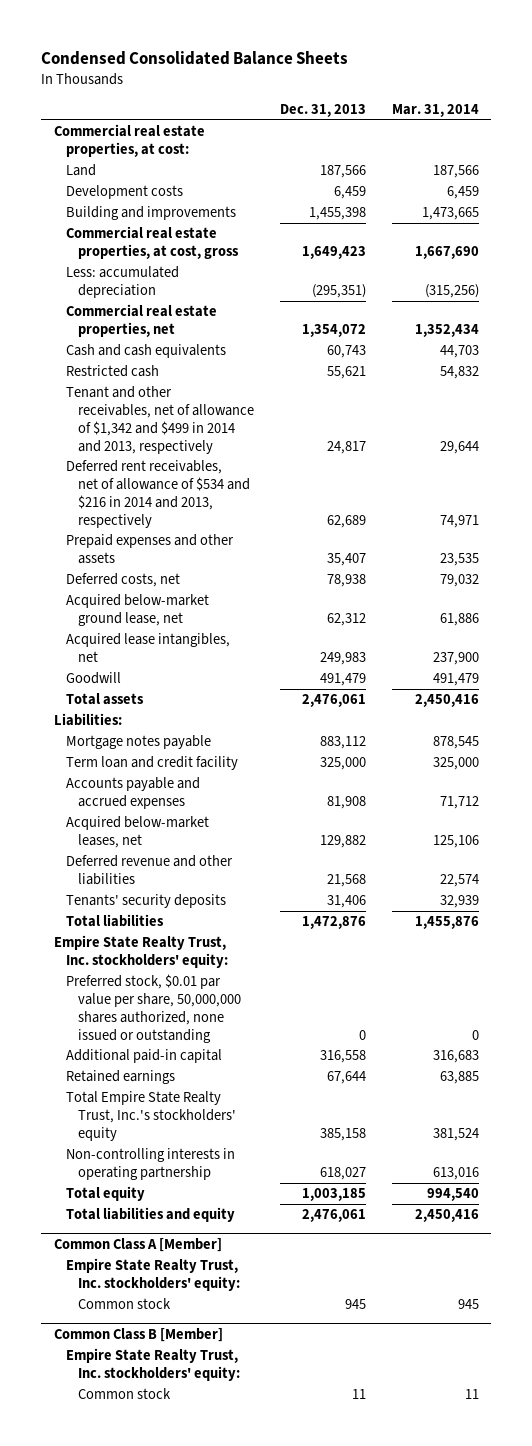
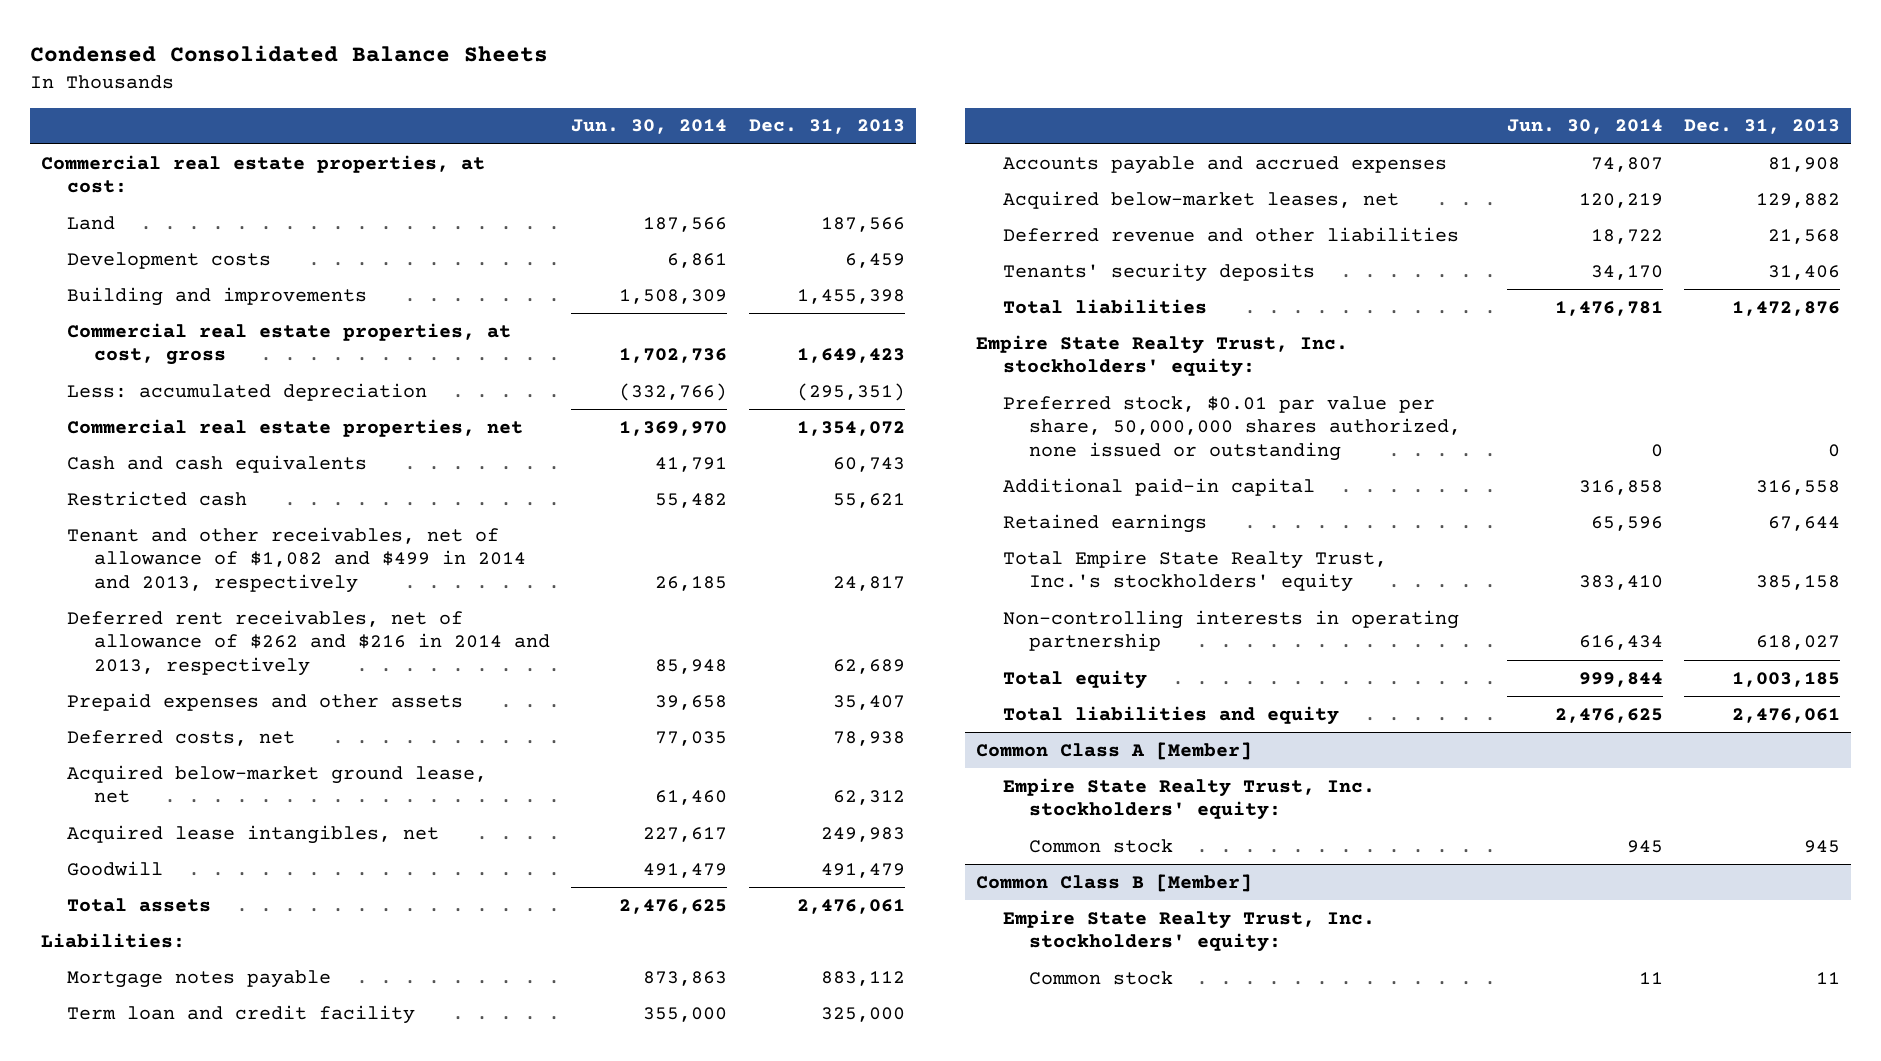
[391,103,479,117] Mar. 31, 2014 -> none
none -> [571,119,728,135] Jun. 30, 2014
[65,386,255,454] Tenant and other receivables, net of allowance of $1,342 and $499 in 2014 and 2013, respectively -> [67,526,526,594] Tenant and other receivables, net of allowance of $1,082 and $499 in 2014 and 2013, respectively
[65,460,251,528] Deferred rent receivables, net of allowance of $534 and $216 in 2014 and 2013, respectively -> [67,609,550,677] Deferred rent receivables, net of allowance of $262 and $216 in 2014 and 2013, respectively

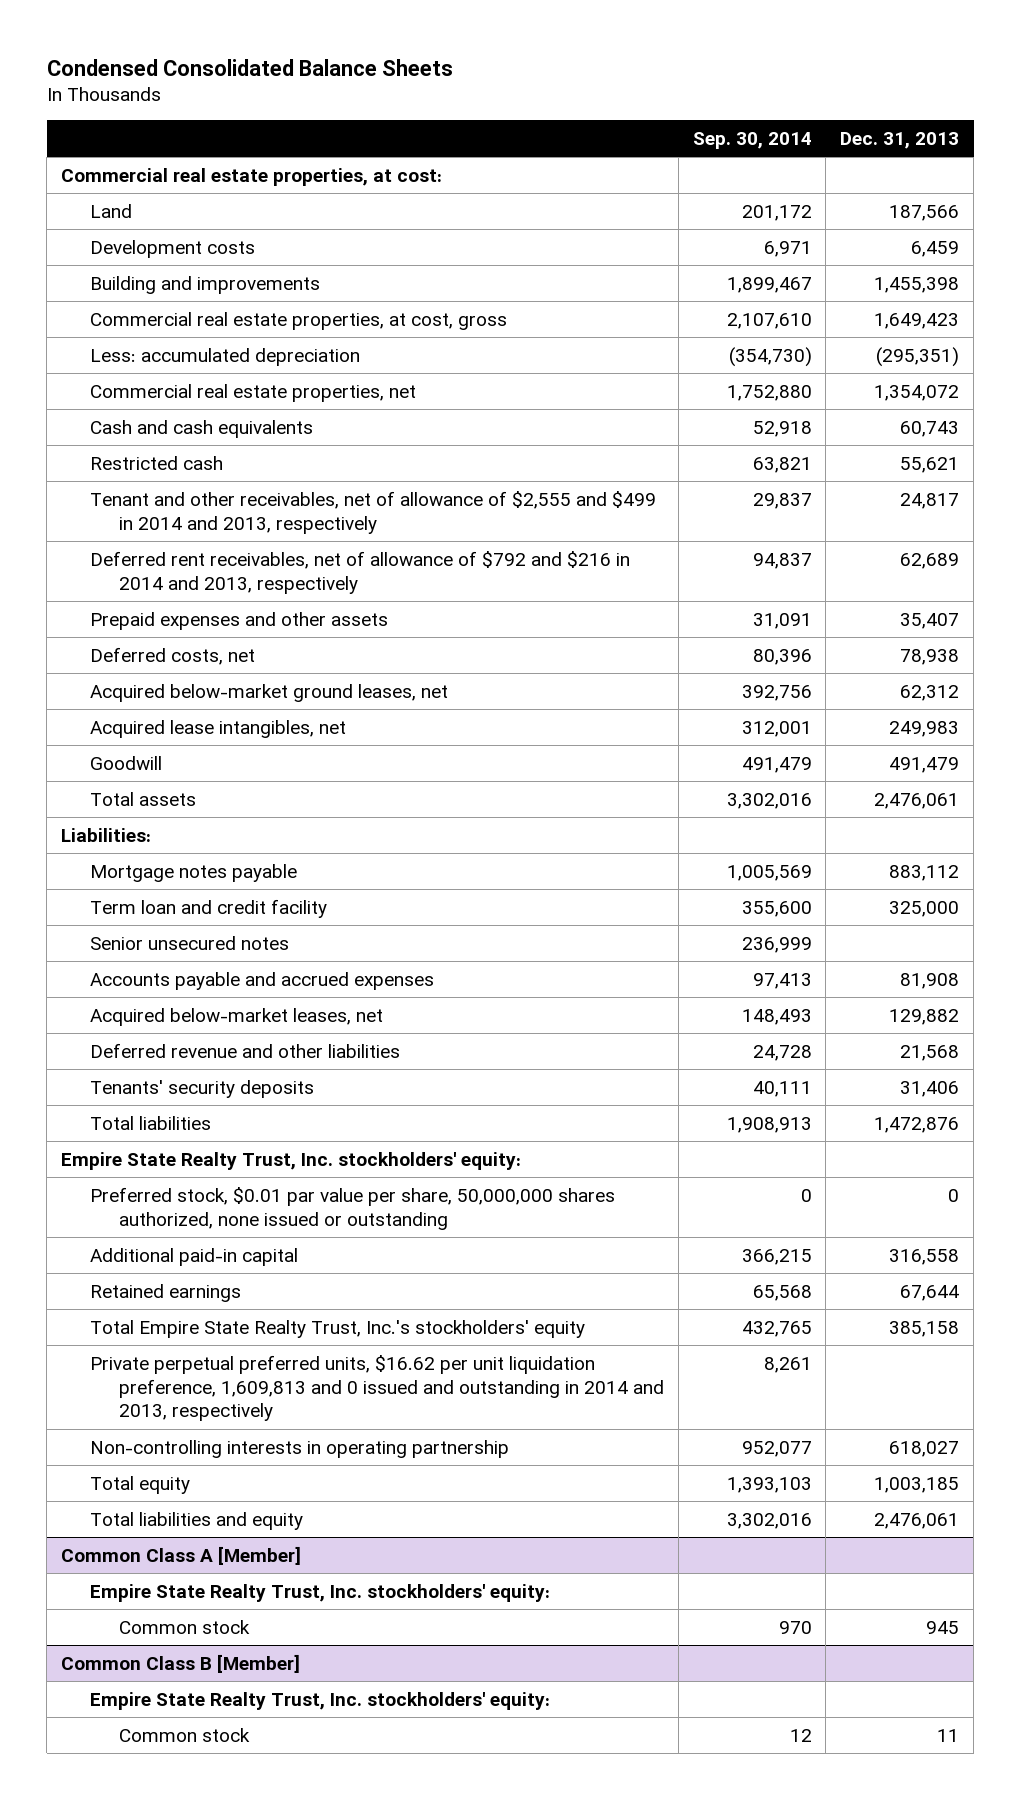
[571,119,728,135] Jun. 30, 2014 -> none
none -> [692,132,812,150] Sep. 30, 2014
[67,526,526,594] Tenant and other receivables, net of allowance of $1,082 and $499 in 2014 and 2013, respectively -> [89,490,656,534] Tenant and other receivables, net of allowance of $2,555 and $499 in 2014 and 2013, respectively
[67,609,550,677] Deferred rent receivables, net of allowance of $262 and $216 in 2014 and 2013, respectively -> [89,550,630,594] Deferred rent receivables, net of allowance of $792 and $216 in 2014 and 2013, respectively
[67,764,488,804] Acquired below-market ground lease, net -> [89,683,448,702] Acquired below-market ground leases, net
none -> [89,935,289,950] Senior unsecured notes
none -> [89,1354,664,1422] Private perpetual preferred units, $16.62 per unit liquidation preference, 1,609,813 and 0 issued and outstanding in 2014 and 2013, respectively

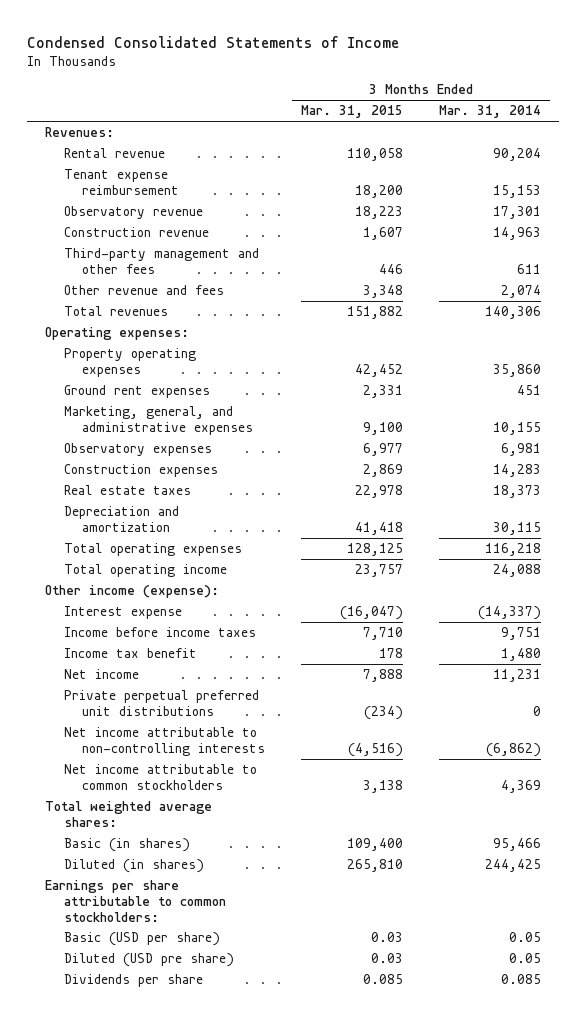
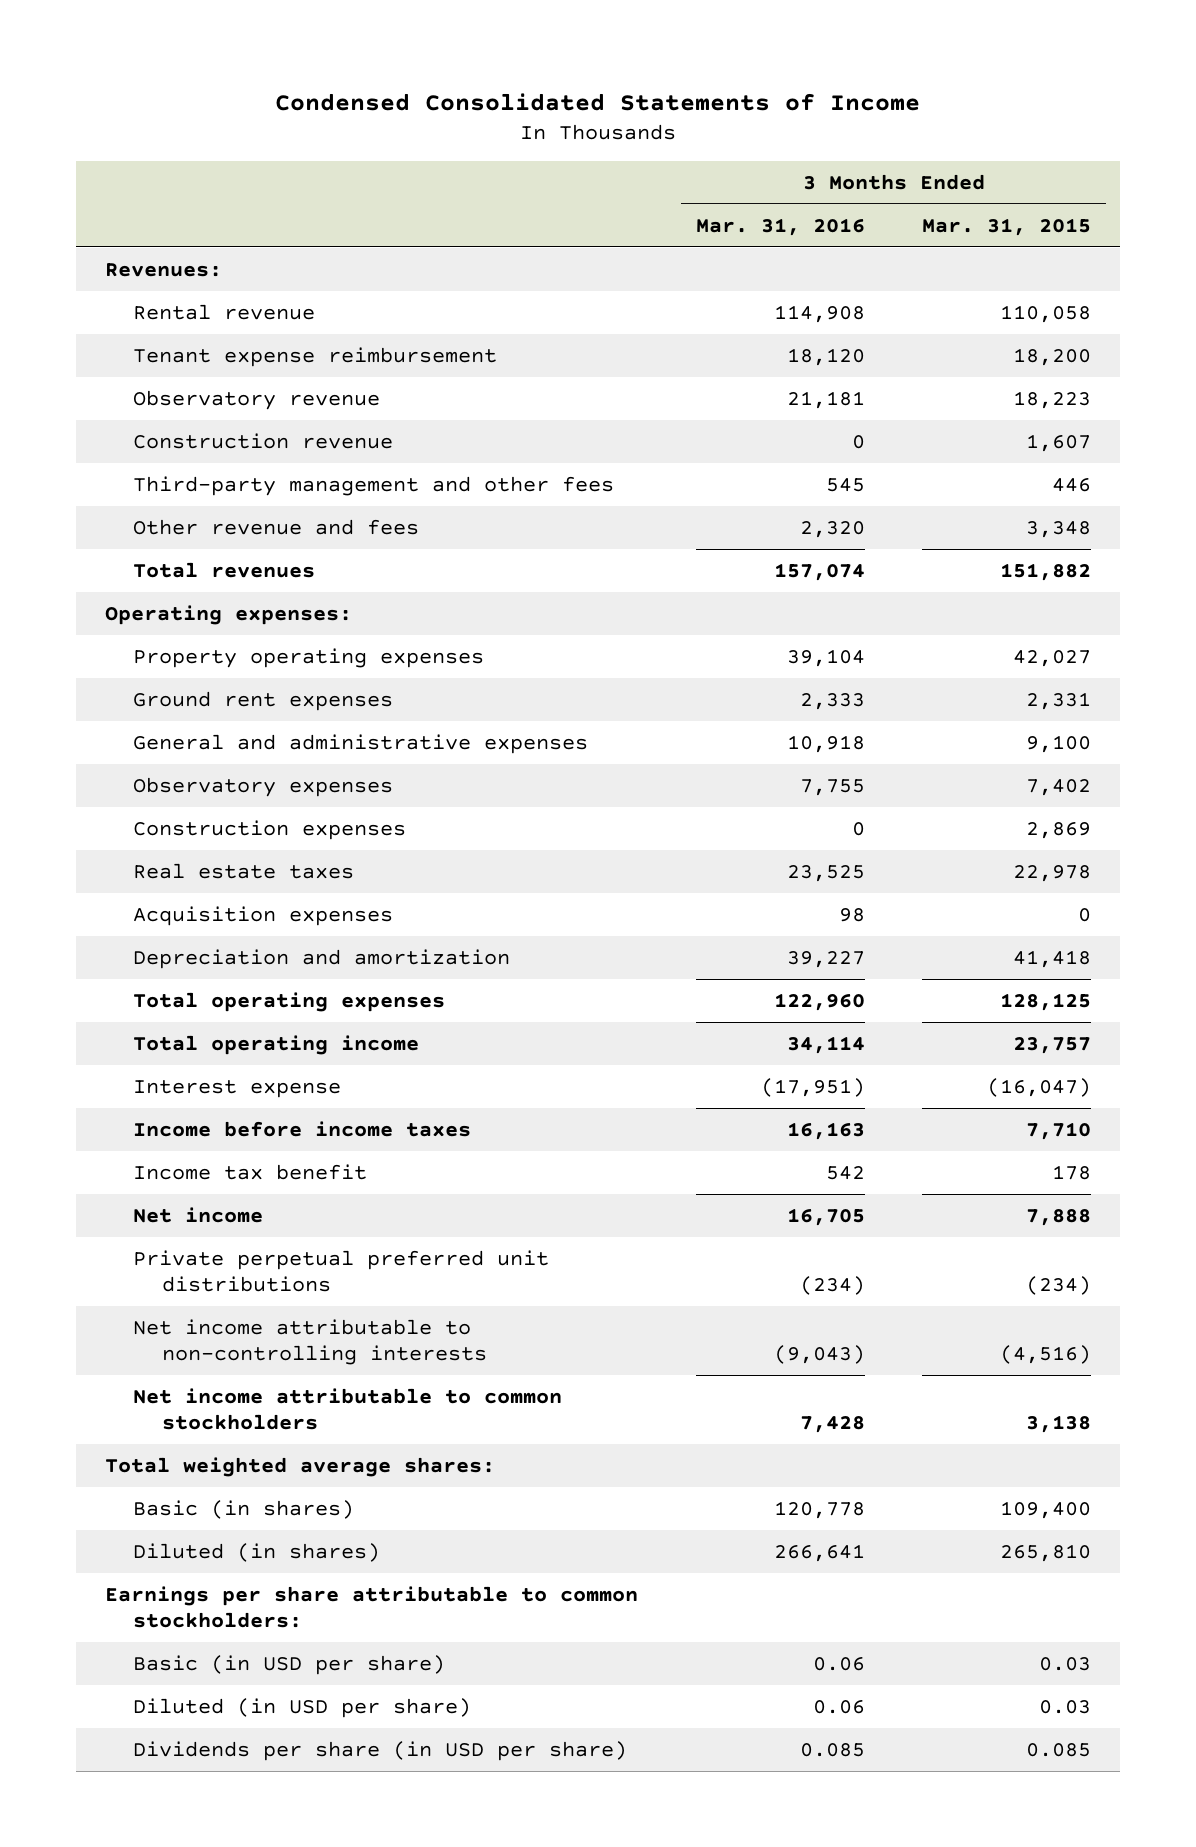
[438,105,541,119] Mar. 31, 2014 -> none
none -> [695,217,865,236] Mar. 31, 2016
[355,363,404,377] 42,452 -> [1013,649,1092,667] 42,027
[63,406,254,435] Marketing, general, and administrative expenses -> [133,733,589,754] General and administrative expenses
[363,443,404,457] 6,977 -> [1026,778,1092,796] 7,402
none -> [133,905,394,926] Acquisition expenses
[44,585,219,599] Other income (expense): -> none
[63,932,220,947] Basic (USD per share) -> [133,1654,446,1675] Basic (in USD per share)
[63,953,234,968] Diluted (USD pre share) -> [133,1697,472,1718] Diluted (in USD per share)
[63,974,203,988] Dividends per share -> [133,1740,628,1761] Dividends per share (in USD per share)

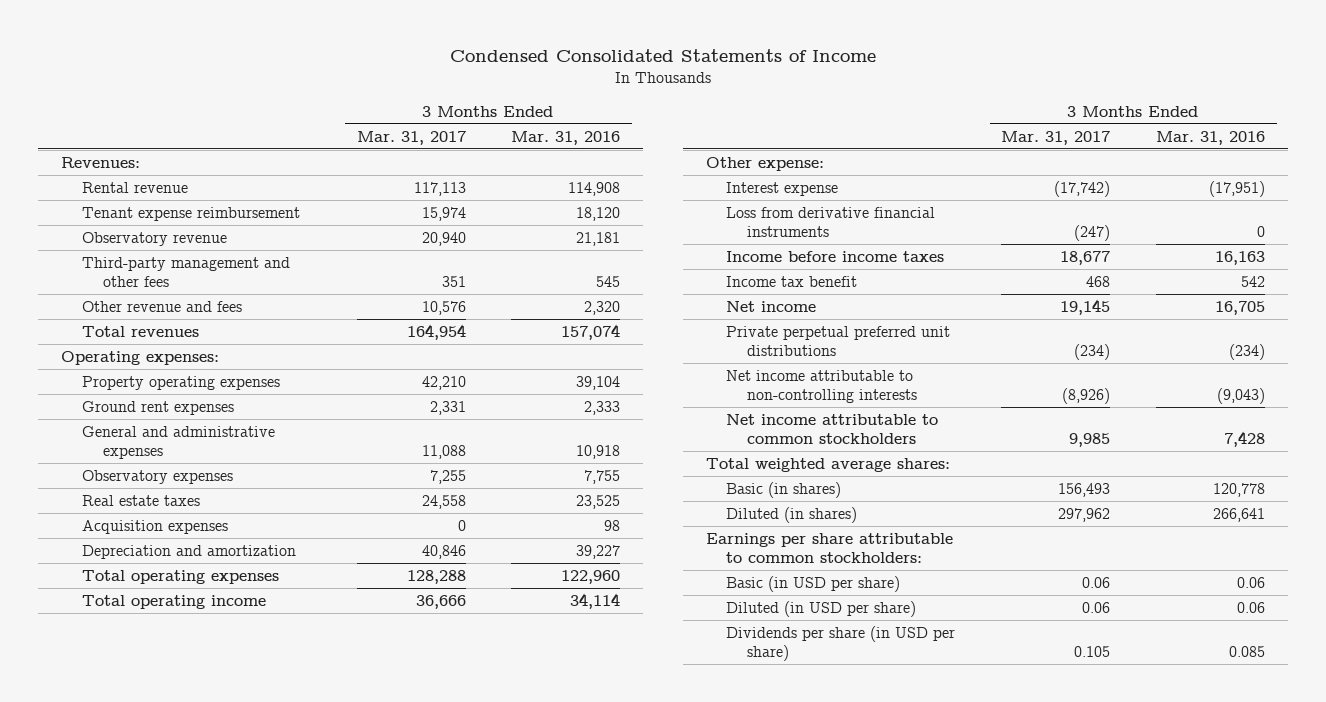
[922,217,1092,236] Mar. 31, 2015 -> none
none -> [356,130,466,145] Mar. 31, 2017
[133,432,394,449] Construction revenue -> none
[133,819,407,840] Construction expenses -> none
none -> [705,156,824,171] Other expense:
none -> [726,206,936,238] Loss from derivative financial instruments

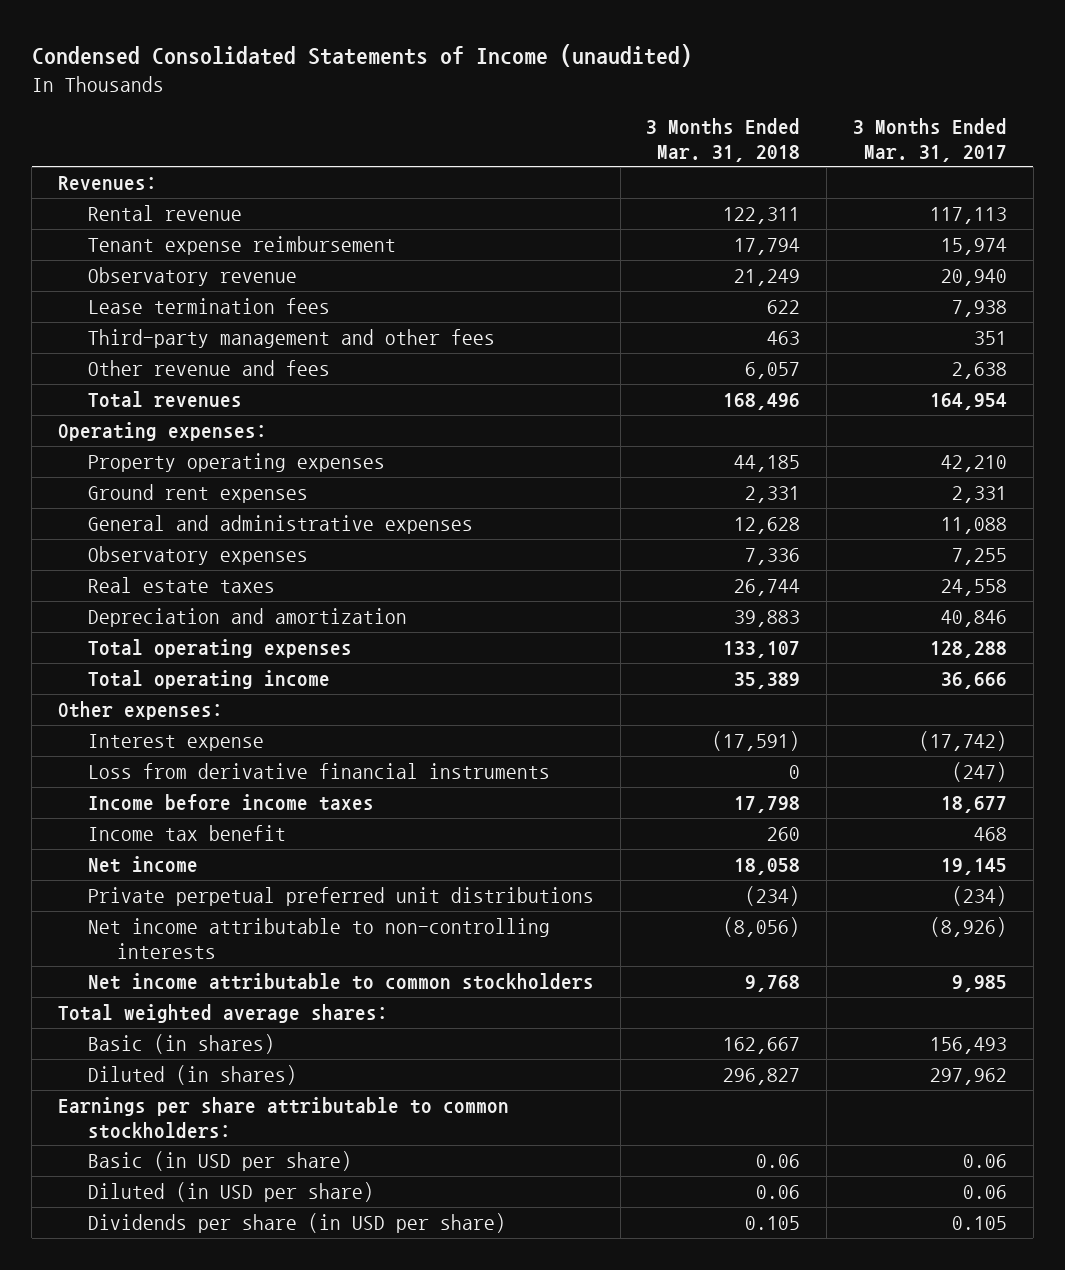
[449,49,876,63] Condensed Consolidated Statements of Income -> [31,44,692,68] Condensed Consolidated Statements of Income (unaudited)
[511,130,621,145] Mar. 31, 2016 -> none
none -> [646,117,801,162] 3 Months Ended Mar. 31, 2018
none -> [87,297,330,314] Lease termination fees
[421,300,466,315] 10,576 -> [952,361,1008,379] 2,638
[81,519,228,534] Acquisition expenses -> none
[705,156,824,171] Other expense: -> [58,700,224,720] Other expenses:

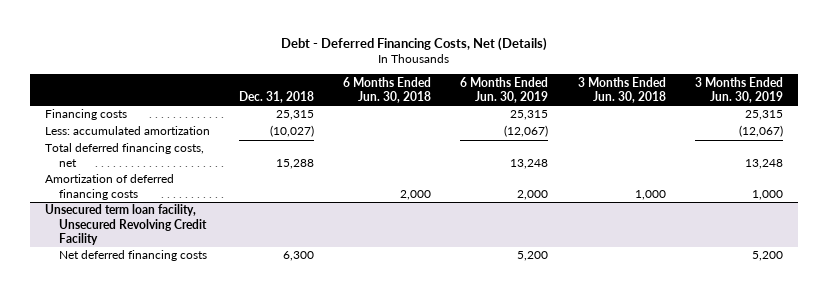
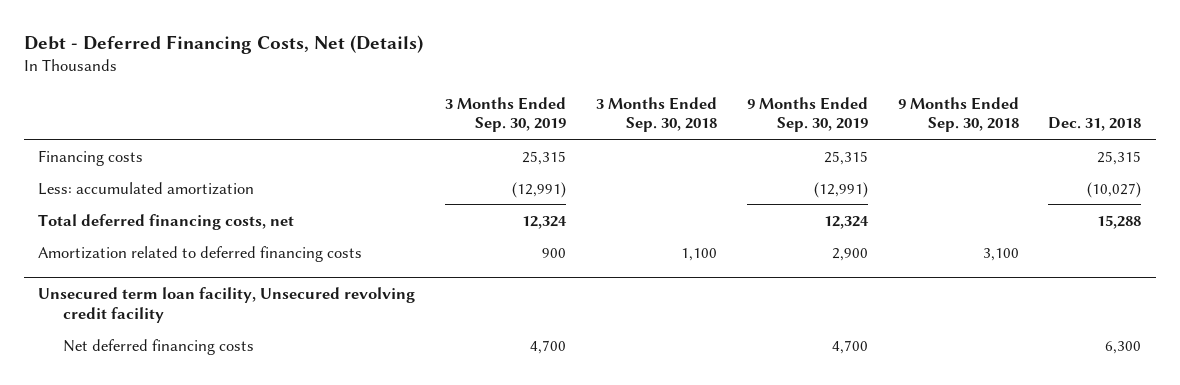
[343,76,432,103] 6 Months Ended Jun. 30, 2018 -> none
[460,76,549,103] 6 Months Ended Jun. 30, 2019 -> none
[577,76,666,103] 3 Months Ended Jun. 30, 2018 -> none
[694,76,783,103] 3 Months Ended Jun. 30, 2019 -> none
none -> [445,97,567,133] 3 Months Ended Sep. 30, 2019
none -> [596,97,718,133] 3 Months Ended Sep. 30, 2018
none -> [746,97,868,133] 9 Months Ended Sep. 30, 2019
none -> [897,97,1019,133] 9 Months Ended Sep. 30, 2018
[44,174,174,200] Amortization of deferred financing costs -> [38,245,363,262] Amortization related to deferred financing costs
[44,204,207,245] Unsecured term loan facility, Unsecured Revolving Credit Facility -> [38,287,416,323] Unsecured term loan facility, Unsecured revolving credit facility

